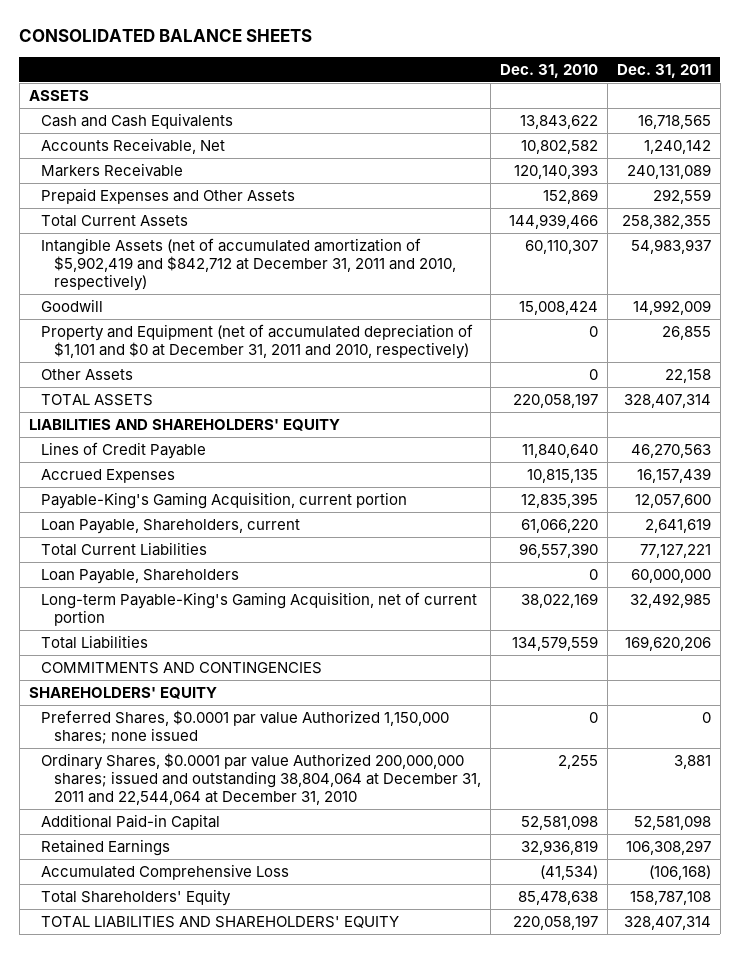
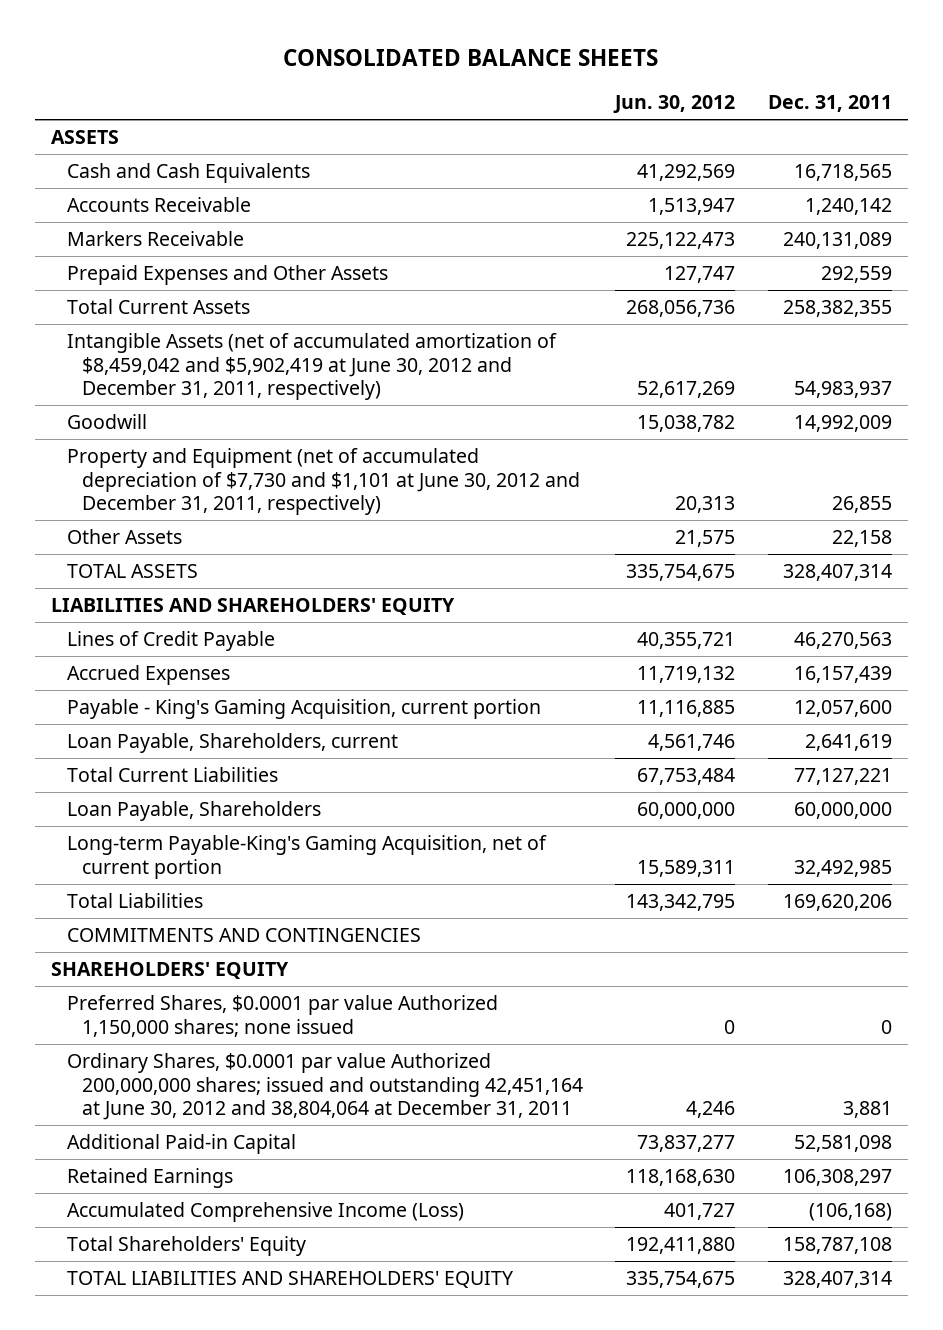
[499,64,598,79] Dec. 31, 2010 -> none
none -> [613,95,736,114] Jun. 30, 2012
[41,137,226,154] Accounts Receivable, Net -> [66,197,251,213] Accounts Receivable
[41,237,456,292] Intangible Assets (net of accumulated amortization of $5,902,419 and $842,712 at December 31, 2011 and 2010, respectively) -> [66,333,557,401] Intangible Assets (net of accumulated amortization of $8,459,042 and $5,902,419 at June 30, 2012 and December 31, 2011, respectively)
[41,323,474,360] Property and Equipment (net of accumulated depreciation of $1,101 and $0 at December 31, 2011 and 2010, respectively) -> [66,448,581,516] Property and Equipment (net of accumulated depreciation of $7,730 and $1,101 at June 30, 2012 and December 31, 2011, respectively)
[41,491,408,509] Payable-King's Gaming Acquisition, current portion -> [66,699,541,720] Payable - King's Gaming Acquisition, current portion
[41,752,481,806] Ordinary Shares, $0.0001 par value Authorized 200,000,000 shares; issued and outstanding 38,804,064 at December 31, 2011 and 22,544,064 at December 31, 2010 -> [66,1053,584,1121] Ordinary Shares, $0.0001 par value Authorized 200,000,000 shares; issued and outstanding 42,451,164 at June 30, 2012 and 38,804,064 at December 31, 2011
[41,863,290,880] Accumulated Comprehensive Loss -> [66,1202,464,1223] Accumulated Comprehensive Income (Loss)

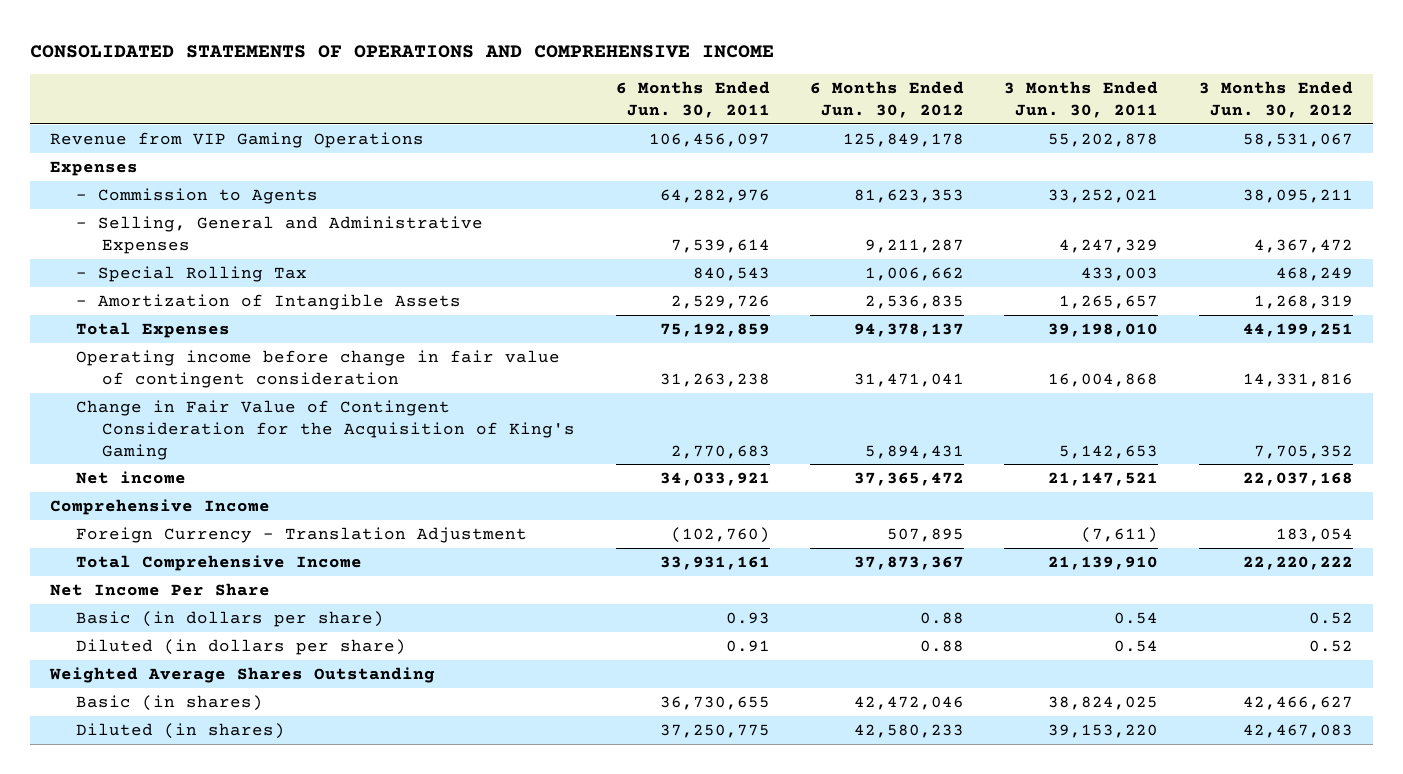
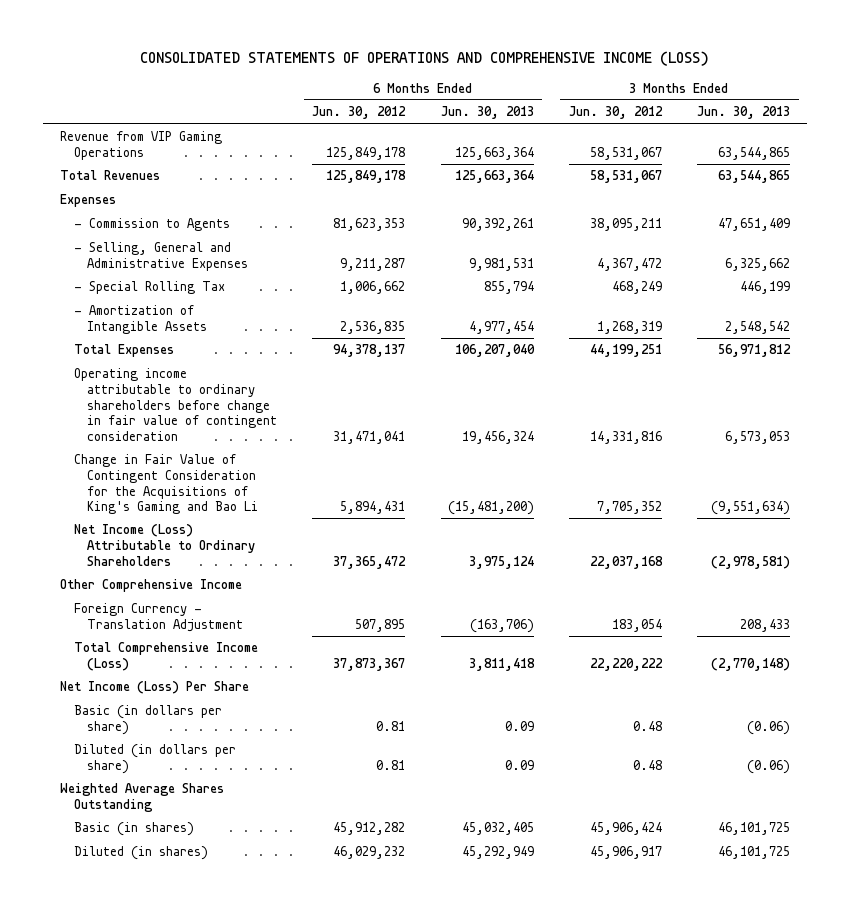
[29,44,774,58] CONSOLIDATED STATEMENTS OF OPERATIONS AND COMPREHENSIVE INCOME -> [140,51,710,67] CONSOLIDATED STATEMENTS OF OPERATIONS AND COMPREHENSIVE INCOME (LOSS)
[615,81,770,119] 6 Months Ended Jun. 30, 2011 -> none
[1004,81,1159,119] 3 Months Ended Jun. 30, 2011 -> none
none -> [440,106,534,120] Jun. 30, 2013
none -> [696,106,790,120] Jun. 30, 2013
none -> [60,170,161,181] Total Revenues
[76,349,561,388] Operating income before change in fair value of contingent consideration -> [73,368,278,441] Operating income attributable to ordinary shareholders before change in fair value of contingent consideration
[76,399,576,460] Change in Fair Value of Contingent Consideration for the Acquisition of King's Gaming -> [73,454,259,515] Change in Fair Value of Contingent Consideration for the Acquisitions of King's Gaming and Bao Li
[76,470,187,484] Net income -> [73,524,256,566] Net Income (Loss) Attributable to Ordinary Shareholders
[49,498,270,515] Comprehensive Income -> [60,579,243,593] Other Comprehensive Income
[76,554,363,571] Total Comprehensive Income -> [73,642,258,671] Total Comprehensive Income (Loss)
[49,582,270,596] Net Income Per Share -> [60,681,250,695] Net Income (Loss) Per Share
[920,611,965,624] 0.88 -> [376,720,406,731] 0.81
[1308,611,1353,624] 0.52 -> [632,720,662,731] 0.48
[920,639,965,652] 0.88 -> [376,759,406,770] 0.81
[1308,639,1353,652] 0.52 -> [632,759,662,770] 0.48
[854,695,965,710] 42,472,046 -> [333,822,406,836] 45,912,282
[1242,695,1353,710] 42,466,627 -> [589,822,662,836] 45,906,424
[854,723,965,738] 42,580,233 -> [333,846,406,860] 46,029,232
[1242,723,1353,738] 42,467,083 -> [589,846,662,860] 45,906,917

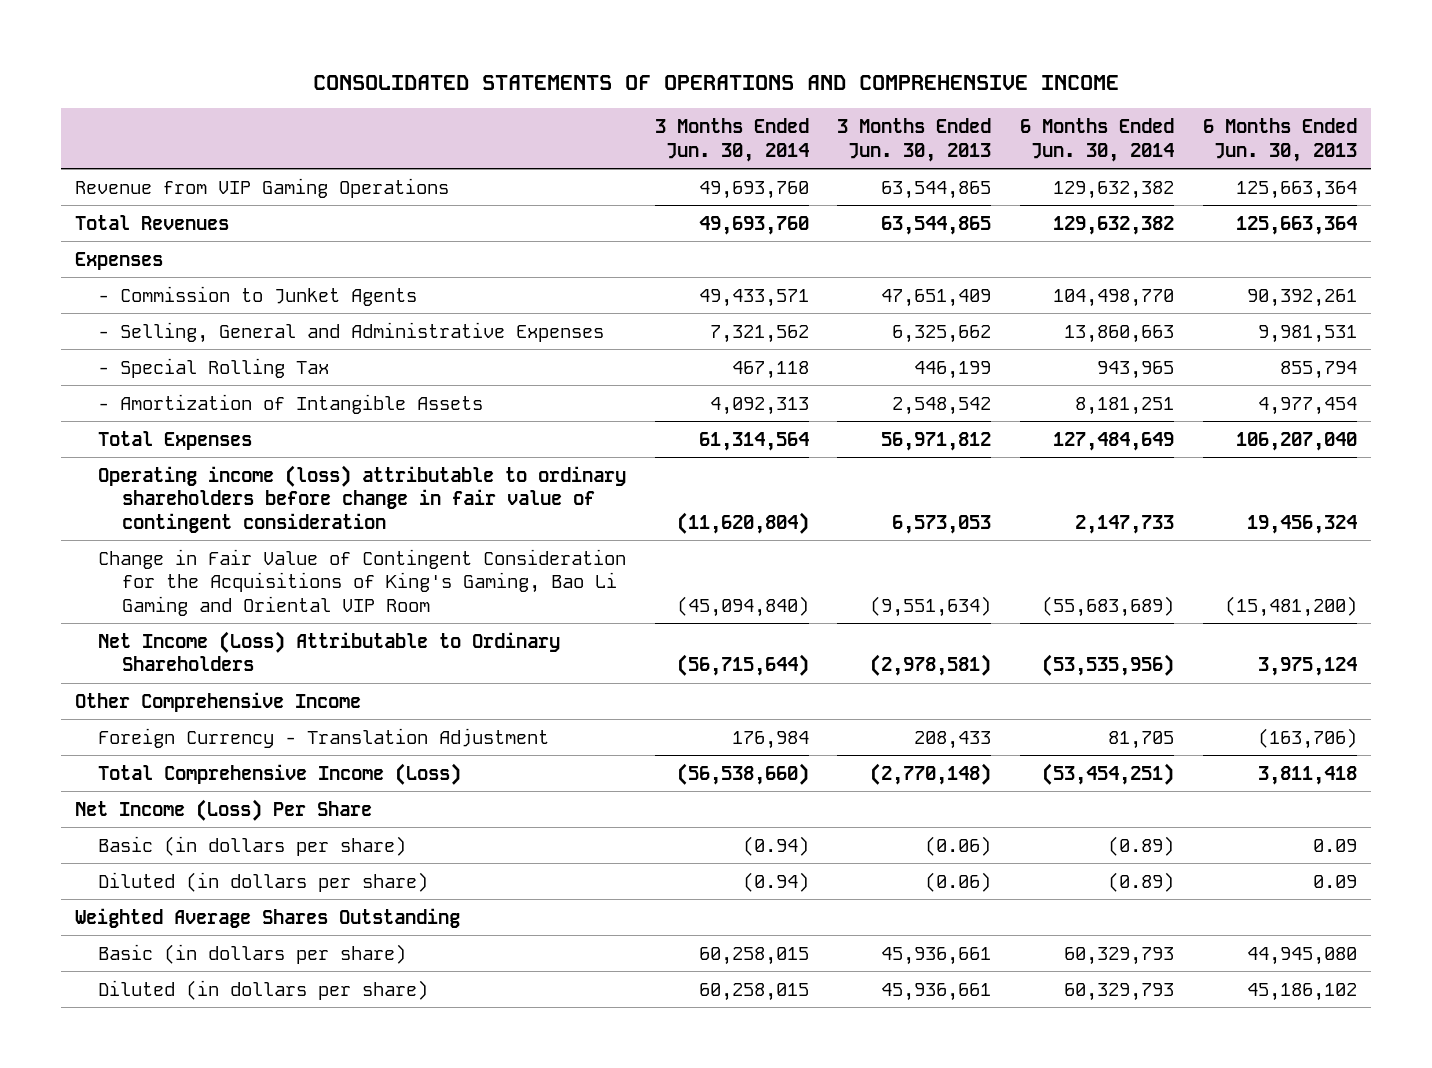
[140,51,710,67] CONSOLIDATED STATEMENTS OF OPERATIONS AND COMPREHENSIVE INCOME (LOSS) -> [312,74,1119,90] CONSOLIDATED STATEMENTS OF OPERATIONS AND COMPREHENSIVE INCOME
[312,106,407,120] Jun. 30, 2012 -> none
[568,106,663,120] Jun. 30, 2012 -> none
none -> [654,118,809,162] 3 Months Ended Jun. 30, 2014
none -> [1020,118,1175,162] 6 Months Ended Jun. 30, 2014
[73,218,230,232] - Commission to Agents -> [98,285,418,306] - Commission to Junket Agents
[73,368,278,441] Operating income attributable to ordinary shareholders before change in fair value of contingent consideration -> [98,464,627,533] Operating income (loss) attributable to ordinary shareholders before change in fair value of contingent consideration
[73,454,259,515] Change in Fair Value of Contingent Consideration for the Acquisitions of King's Gaming and Bao Li -> [98,548,627,616] Change in Fair Value of Contingent Consideration for the Acquisitions of King's Gaming, Bao Li Gaming and Oriental VIP Room
[73,822,194,837] Basic (in shares) -> [98,943,407,964] Basic (in dollars per share)
[461,822,534,836] 45,032,405 -> [1246,946,1357,965] 44,945,080
[717,822,790,836] 46,101,725 -> [881,946,992,965] 45,936,661
[73,846,208,861] Diluted (in shares) -> [98,979,429,1000] Diluted (in dollars per share)
[461,846,534,860] 45,292,949 -> [1246,982,1357,1001] 45,186,102
[717,846,790,860] 46,101,725 -> [881,982,992,1001] 45,936,661

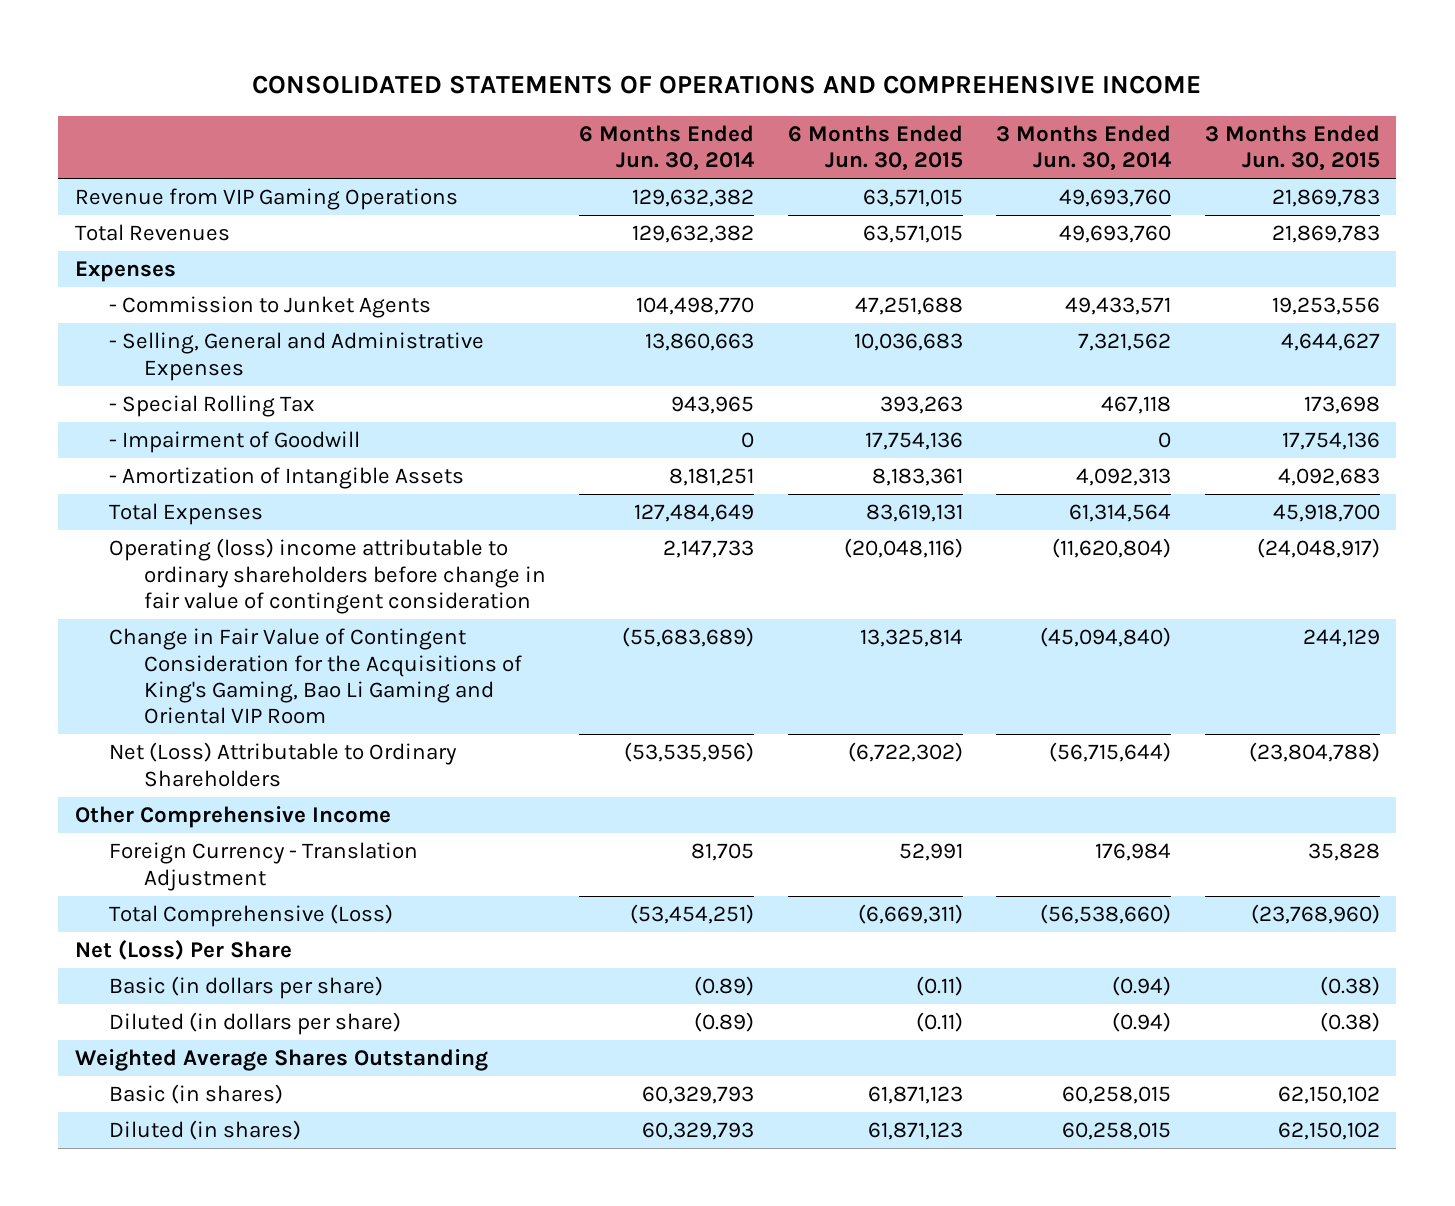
[837,118,992,162] 3 Months Ended Jun. 30, 2013 -> none
[1202,118,1357,162] 6 Months Ended Jun. 30, 2013 -> none
none -> [787,124,963,172] 6 Months Ended Jun. 30, 2015
none -> [1204,124,1380,172] 3 Months Ended Jun. 30, 2015
none -> [109,431,361,454] - Impairment of Goodwill
[98,464,627,533] Operating income (loss) attributable to ordinary shareholders before change in fair value of contingent consideration -> [109,538,546,614] Operating (loss) income attributable to ordinary shareholders before change in fair value of contingent consideration
[98,630,561,672] Net Income (Loss) Attributable to Ordinary Shareholders -> [109,742,458,787] Net (Loss) Attributable to Ordinary Shareholders
[98,762,462,785] Total Comprehensive Income (Loss) -> [109,904,394,928] Total Comprehensive (Loss)
[75,798,373,821] Net Income (Loss) Per Share -> [75,940,293,961] Net (Loss) Per Share
[98,943,407,964] Basic (in dollars per share) -> [109,1084,284,1105] Basic (in shares)
[98,979,429,1000] Diluted (in dollars per share) -> [109,1120,302,1141] Diluted (in shares)

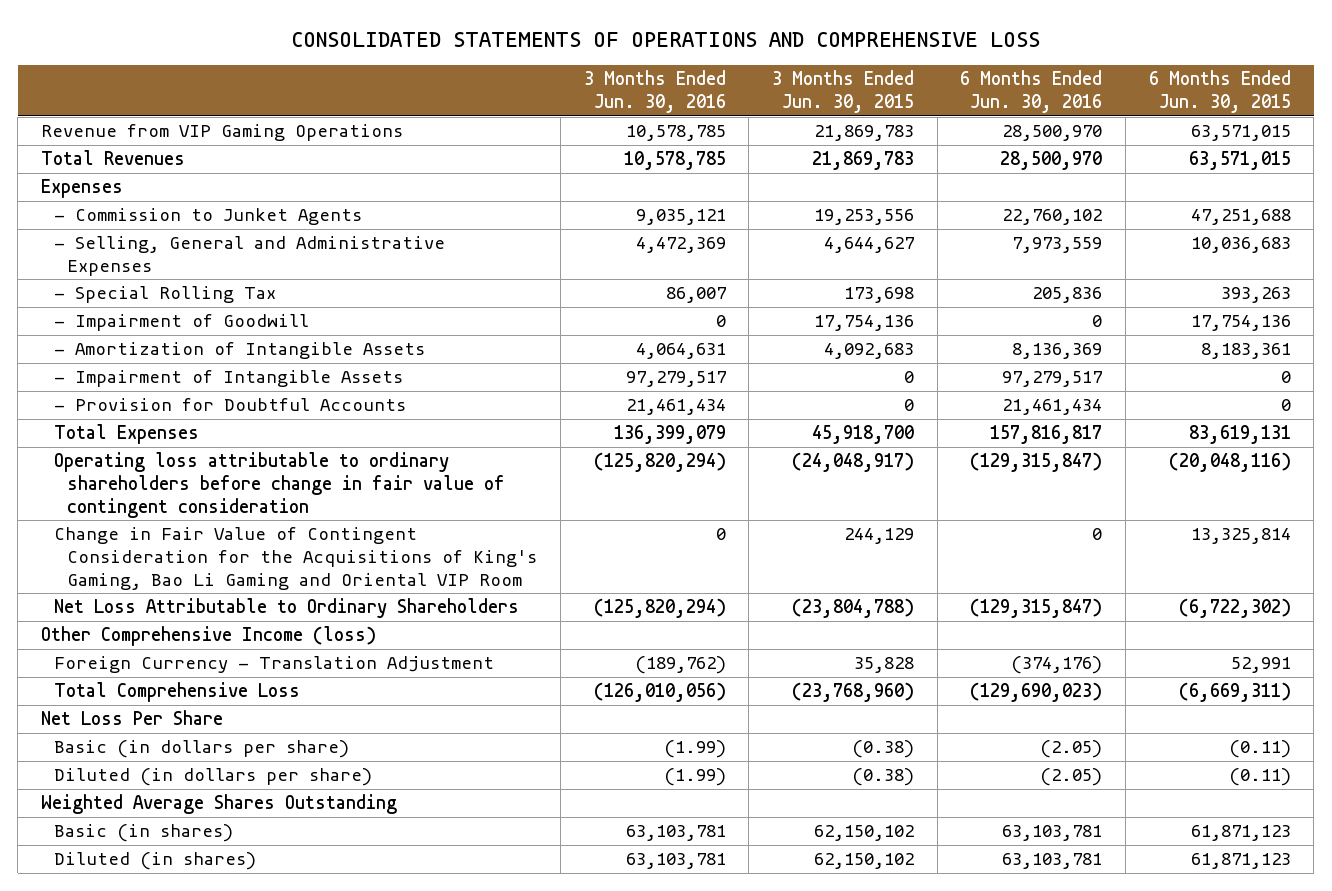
[252,75,1202,95] CONSOLIDATED STATEMENTS OF OPERATIONS AND COMPREHENSIVE INCOME -> [290,31,1040,47] CONSOLIDATED STATEMENTS OF OPERATIONS AND COMPREHENSIVE LOSS
[579,124,756,172] 6 Months Ended Jun. 30, 2014 -> none
[996,124,1173,172] 3 Months Ended Jun. 30, 2014 -> none
none -> [583,70,726,114] 3 Months Ended Jun. 30, 2016
none -> [960,70,1103,114] 6 Months Ended Jun. 30, 2016
none -> [54,370,404,388] - Impairment of Intangible Assets
none -> [54,398,407,412] - Provision for Doubtful Accounts
[109,538,546,614] Operating (loss) income attributable to ordinary shareholders before change in fair value of contingent consideration -> [54,452,506,518] Operating loss attributable to ordinary shareholders before change in fair value of contingent consideration
[109,742,458,787] Net (Loss) Attributable to Ordinary Shareholders -> [54,598,520,619] Net Loss Attributable to Ordinary Shareholders
[75,806,392,829] Other Comprehensive Income -> [41,626,377,647] Other Comprehensive Income (loss)
[109,904,394,928] Total Comprehensive (Loss) -> [54,682,301,703] Total Comprehensive Loss
[75,940,293,961] Net (Loss) Per Share -> [41,710,224,726] Net Loss Per Share

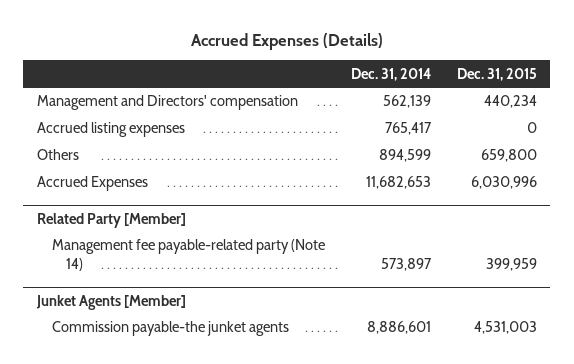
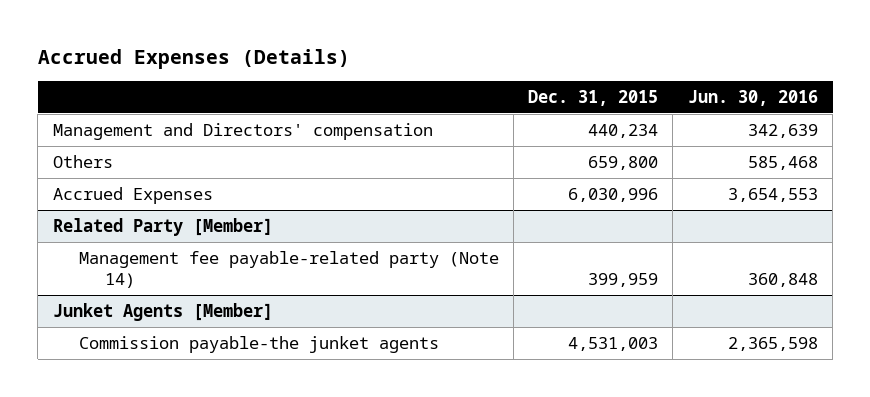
[350,67,431,81] Dec. 31, 2014 -> none
none -> [687,89,818,106] Jun. 30, 2016
[36,122,185,138] Accrued listing expenses -> none

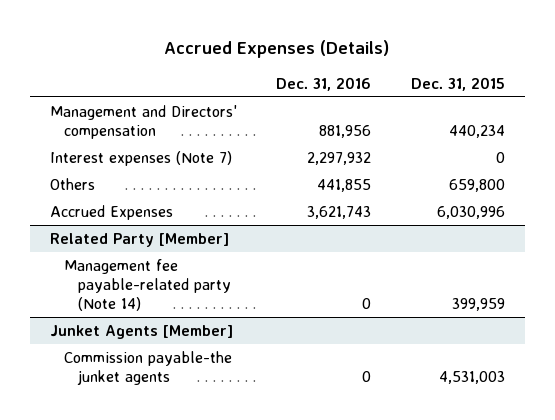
[687,89,818,106] Jun. 30, 2016 -> none
none -> [276,76,372,91] Dec. 31, 2016
none -> [49,150,232,166] Interest expenses (Note 7)

